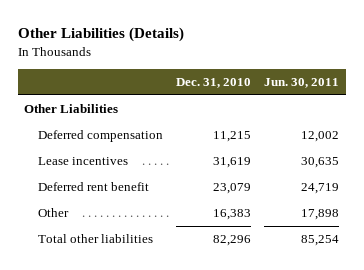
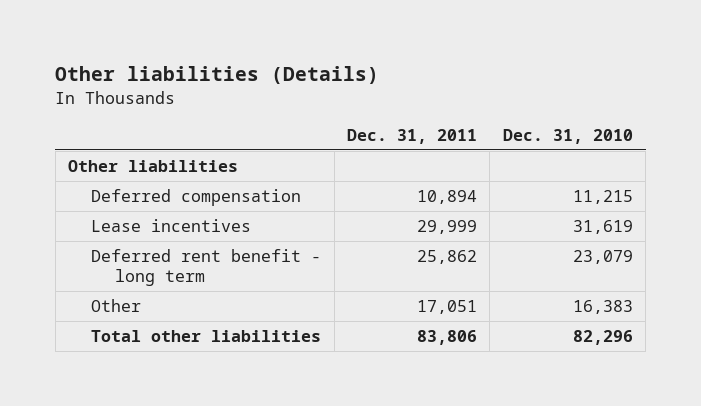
[17,27,184,43] Other Liabilities (Details) -> [55,66,380,85] Other liabilities (Details)
[264,78,340,89] Jun. 30, 2011 -> none
none -> [347,129,478,145] Dec. 31, 2011
[24,104,119,114] Other Liabilities -> [67,159,238,172] Other liabilities
[37,182,149,192] Deferred rent benefit -> [91,248,322,287] Deferred rent benefit - long term

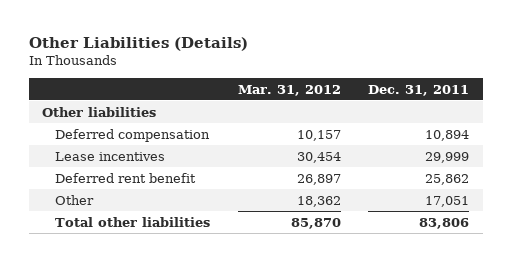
[55,66,380,85] Other liabilities (Details) -> [28,37,248,52] Other Liabilities (Details)
[502,129,633,145] Dec. 31, 2010 -> none
none -> [237,84,341,96] Mar. 31, 2012
[91,248,322,287] Deferred rent benefit - long term -> [55,172,197,183] Deferred rent benefit

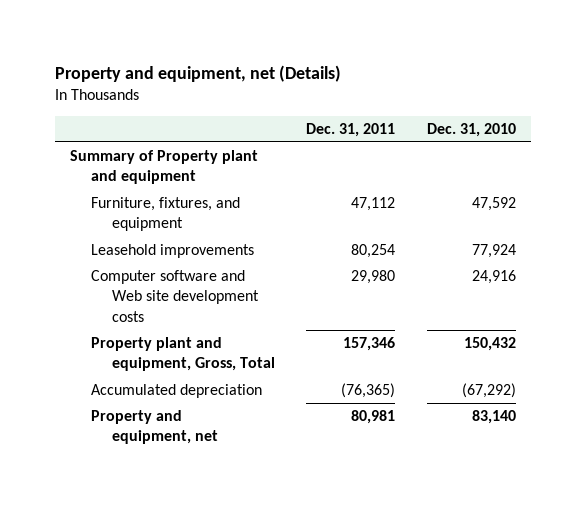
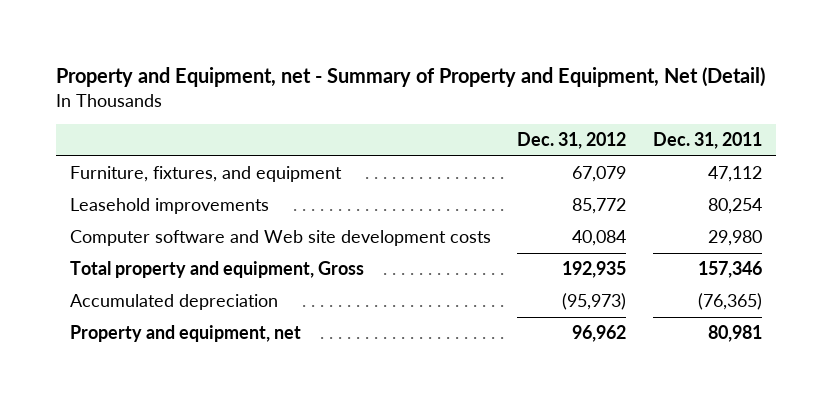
[54,64,341,82] Property and equipment, net (Details) -> [56,67,766,88] Property and Equipment, net - Summary of Property and Equipment, Net (Detail)
[426,122,516,137] Dec. 31, 2010 -> none
none -> [517,132,627,150] Dec. 31, 2012
[70,150,259,185] Summary of Property plant and equipment -> none
[91,337,276,372] Property plant and equipment, Gross, Total -> [69,261,364,279] Total property and equipment, Gross

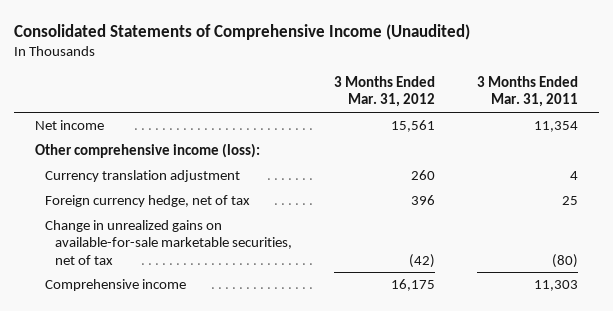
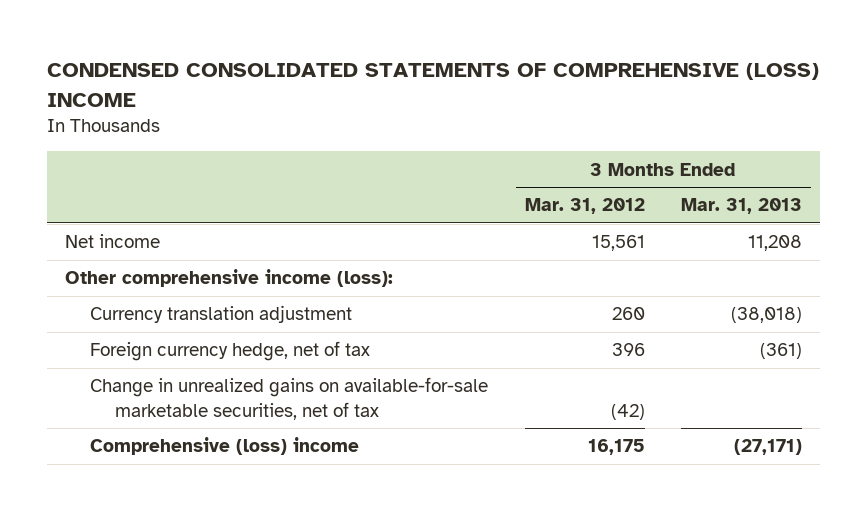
[14,23,471,40] Consolidated Statements of Comprehensive Income (Unaudited) -> [47,62,820,107] CONDENSED CONSOLIDATED STATEMENTS OF COMPREHENSIVE (LOSS) INCOME
[477,76,579,108] 3 Months Ended Mar. 31, 2011 -> none
none -> [680,198,802,215] Mar. 31, 2013
[45,279,187,292] Comprehensive income -> [90,437,360,456] Comprehensive (loss) income

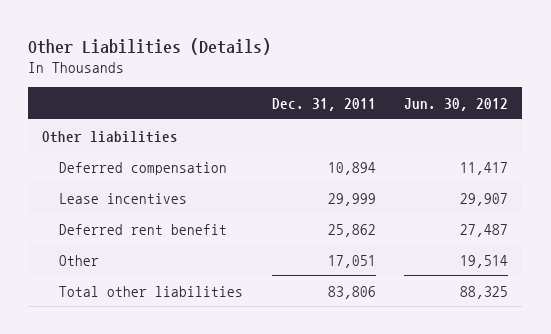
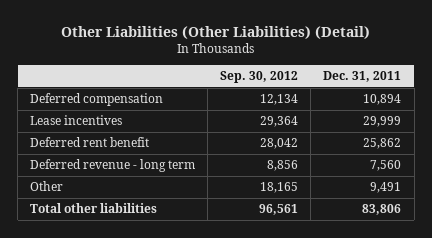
[28,37,272,55] Other Liabilities (Details) -> [60,25,370,39] Other Liabilities (Other Liabilities) (Detail)
[404,97,509,111] Jun. 30, 2012 -> none
none -> [220,71,299,84] Sep. 30, 2012
[42,130,179,143] Other liabilities -> none
none -> [30,159,196,173] Deferred revenue - long term
[327,254,376,268] 17,051 -> [370,182,402,194] 9,491

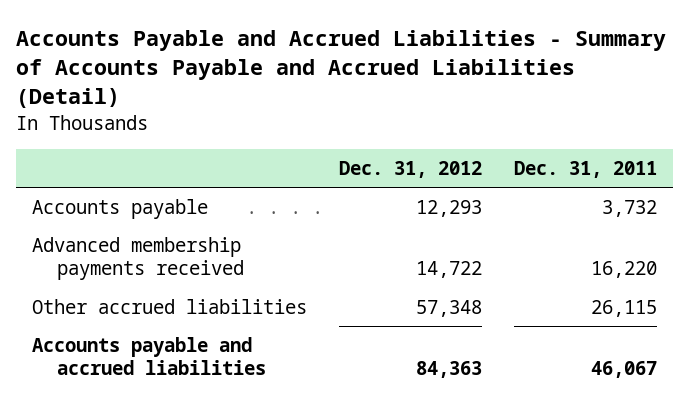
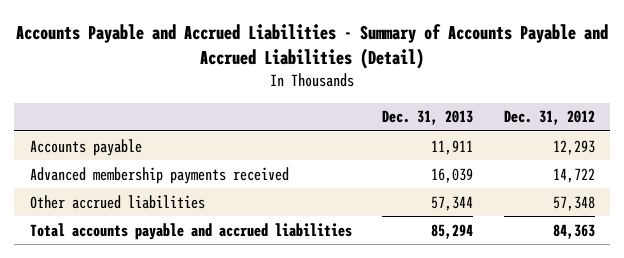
[513,160,657,178] Dec. 31, 2011 -> none
none -> [382,110,474,126] Dec. 31, 2013
[32,337,266,376] Accounts payable and accrued liabilities -> [29,222,352,240] Total accounts payable and accrued liabilities

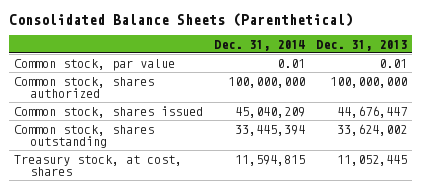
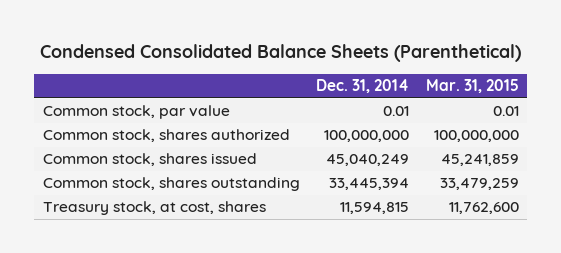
[8,12,353,27] Consolidated Balance Sheets (Parenthetical) -> [39,44,521,63] Condensed Consolidated Balance Sheets (Parenthetical)
[316,39,408,51] Dec. 31, 2013 -> none
none -> [425,79,519,94] Mar. 31, 2015
[235,106,306,118] 45,040,209 -> [326,154,410,167] 45,040,249

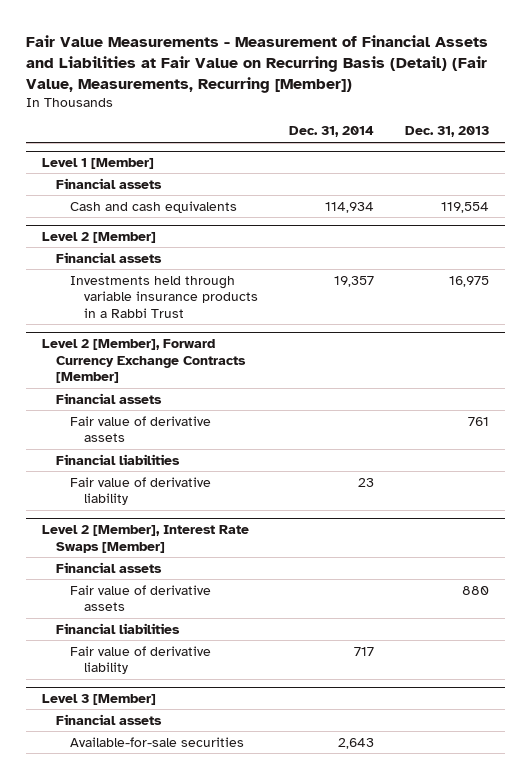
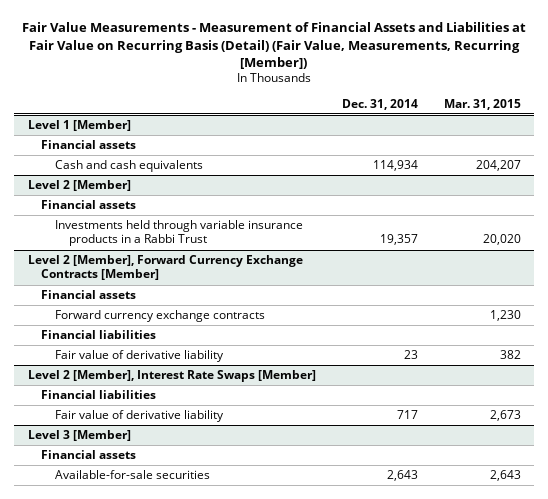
[405,126,490,138] Dec. 31, 2013 -> none
none -> [443,98,521,110] Mar. 31, 2015
[70,415,212,443] Fair value of derivative assets -> [55,310,266,323] Forward currency exchange contracts
[56,561,163,573] Financial assets -> none
[70,584,212,612] Fair value of derivative assets -> none

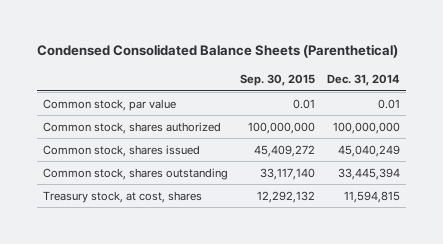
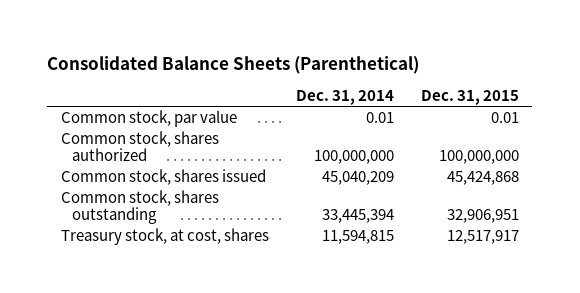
[37,44,399,59] Condensed Consolidated Balance Sheets (Parenthetical) -> [47,56,420,75] Consolidated Balance Sheets (Parenthetical)
[240,73,316,86] Sep. 30, 2015 -> none
none -> [420,89,519,105] Dec. 31, 2015
[338,144,401,157] 45,040,249 -> [321,171,394,186] 45,040,209

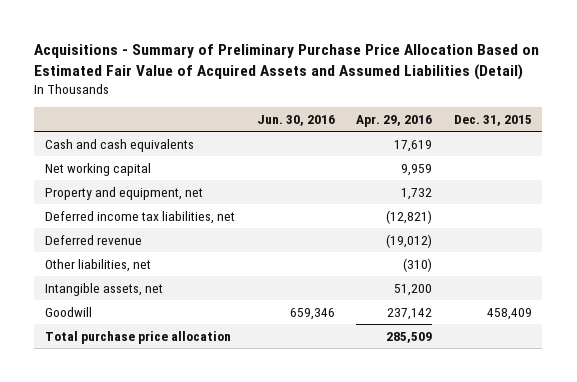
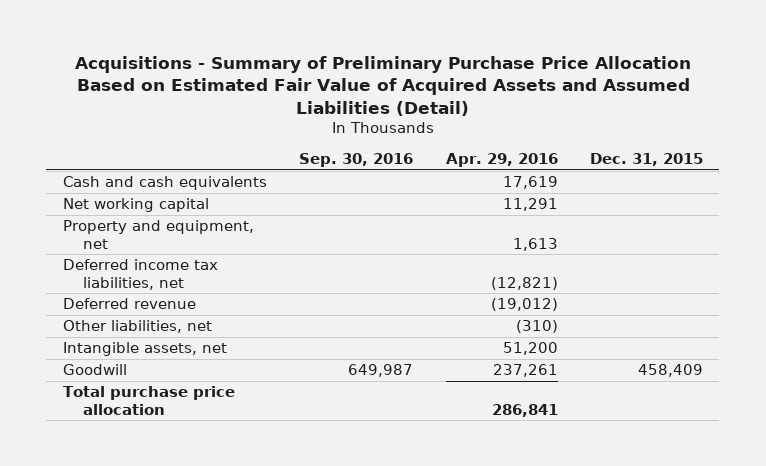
[256,115,335,127] Jun. 30, 2016 -> none
none -> [299,153,414,168] Sep. 30, 2016
[401,163,433,176] 9,959 -> [502,198,558,212] 11,291
[401,187,433,200] 1,732 -> [512,237,558,251] 1,613
[387,307,433,320] 237,142 -> [492,364,558,378] 237,261
[386,331,433,343] 285,509 -> [491,403,558,417] 286,841

